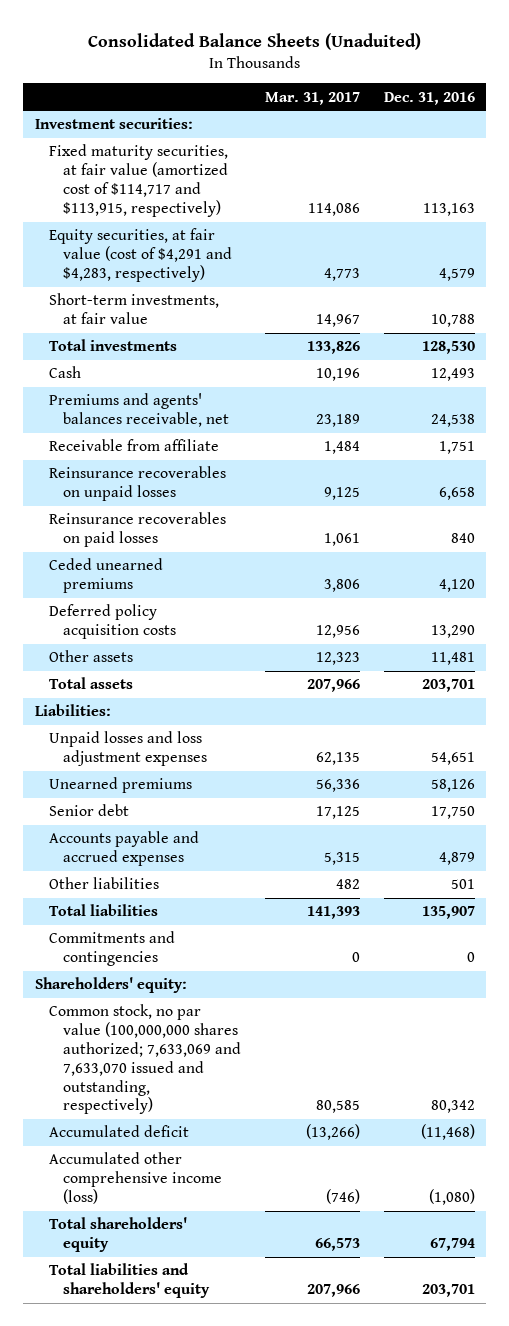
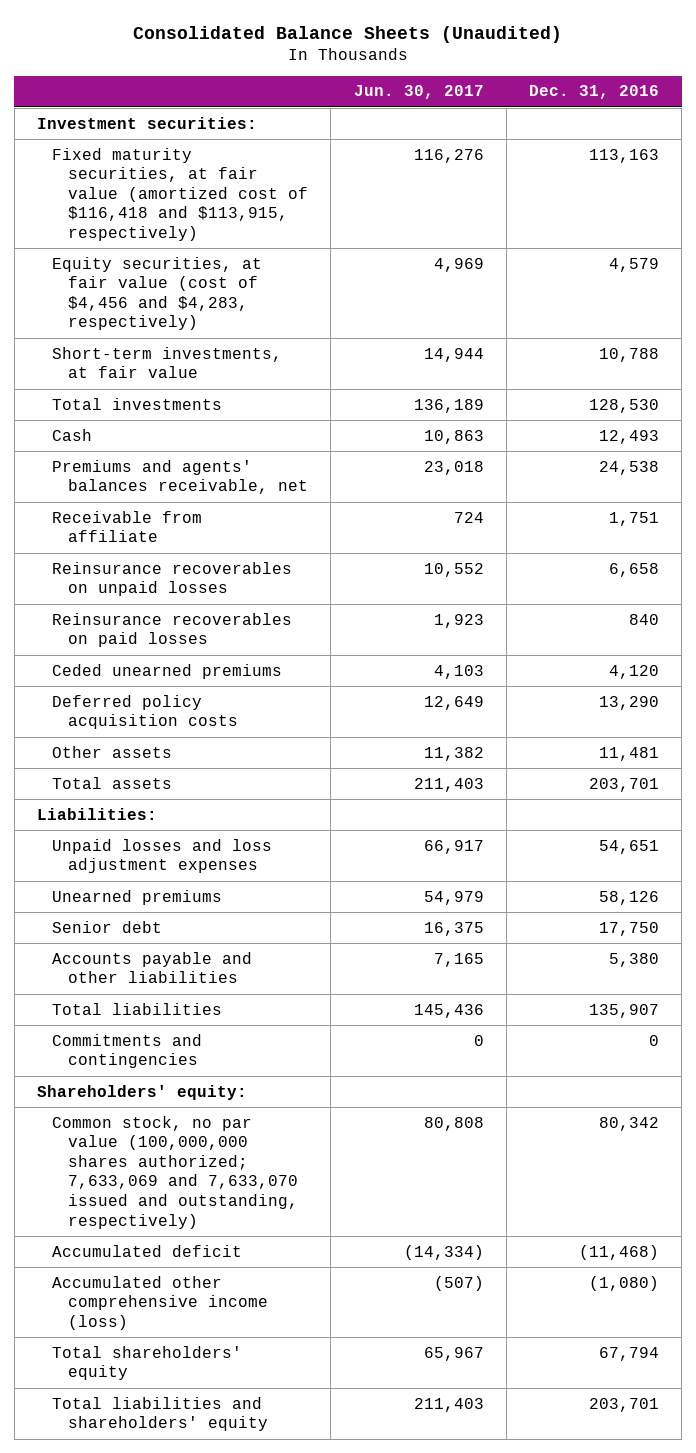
[87,32,421,50] Consolidated Balance Sheets (Unaduited) -> [132,25,562,43] Consolidated Balance Sheets (Unaudited)
[264,91,360,105] Mar. 31, 2017 -> none
none -> [353,85,484,100] Jun. 30, 2017
[48,144,229,217] Fixed maturity securities, at fair value (amortized cost of $114,717 and $113,915, respectively) -> [52,147,309,241] Fixed maturity securities, at fair value (amortized cost of $116,418 and $113,915, respectively)
[48,228,233,282] Equity securities, at fair value (cost of $4,291 and $4,283, respectively) -> [52,256,263,331] Equity securities, at fair value (cost of $4,456 and $4,283, respectively)
[48,877,159,890] Other liabilities -> none
[48,831,199,867] Accounts payable and accrued expenses -> [52,951,253,984] Accounts payable and other liabilities
[438,852,475,866] 4,879 -> [608,952,659,967] 5,380

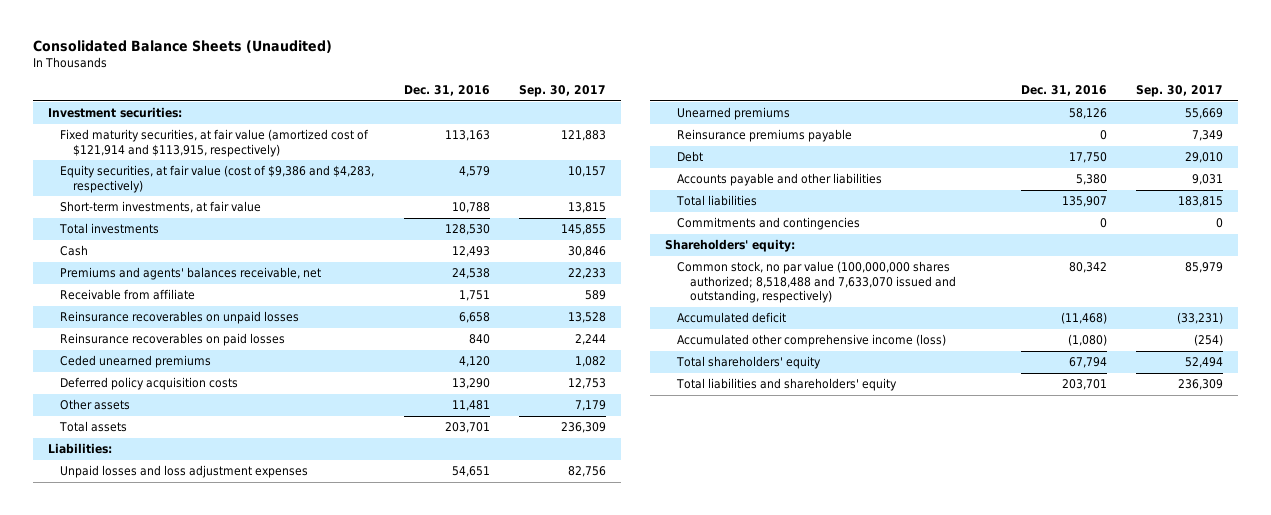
[353,85,484,100] Jun. 30, 2017 -> none
none -> [519,84,607,97] Sep. 30, 2017
[52,147,309,241] Fixed maturity securities, at fair value (amortized cost of $116,418 and $113,915, respectively) -> [60,129,370,157] Fixed maturity securities, at fair value (amortized cost of $121,914 and $113,915, respectively)
[52,256,263,331] Equity securities, at fair value (cost of $4,456 and $4,283, respectively) -> [60,165,375,193] Equity securities, at fair value (cost of $9,386 and $4,283, respectively)
none -> [677,129,853,143] Reinsurance premiums payable
[52,920,163,933] Senior debt -> [677,151,704,163] Debt
[52,1115,299,1229] Common stock, no par value (100,000,000 shares authorized; 7,633,069 and 7,633,070 issued and outstanding, respectively) -> [677,261,956,303] Common stock, no par value (100,000,000 shares authorized; 8,518,488 and 7,633,070 issued and outstanding, respectively)

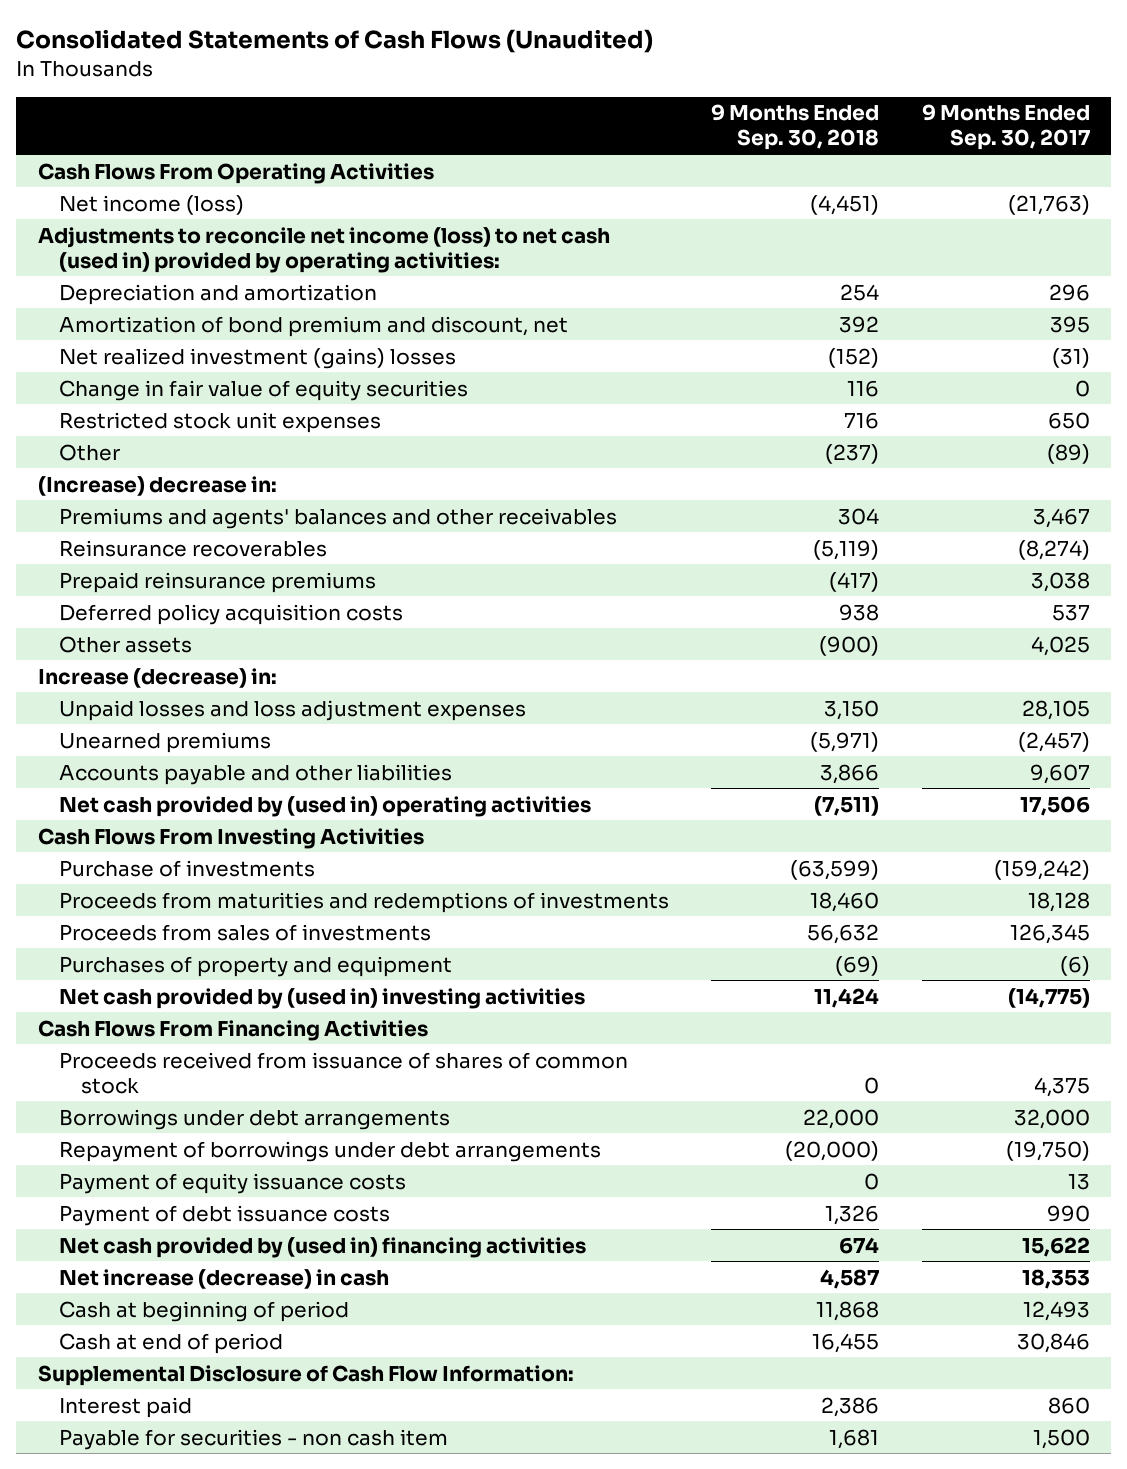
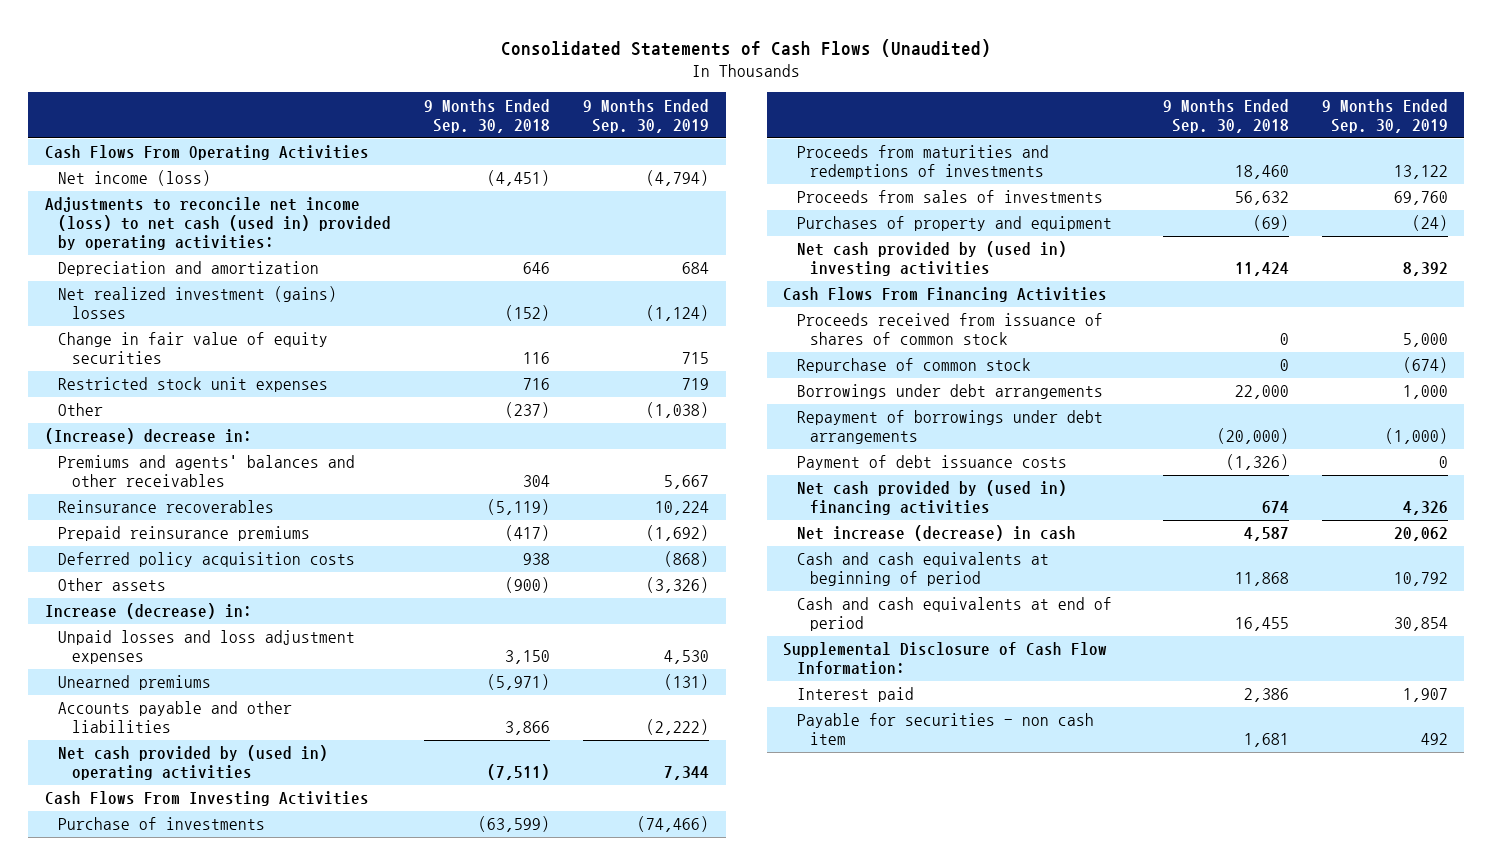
[921,104,1090,151] 9 Months Ended Sep. 30, 2017 -> none
none -> [583,98,710,133] 9 Months Ended Sep. 30, 2019
[59,315,569,337] Amortization of bond premium and discount, net -> none
[840,283,880,301] 254 -> [523,262,551,275] 646
none -> [796,358,1031,374] Repurchase of common stock
[59,1172,407,1194] Payment of equity issuance costs -> none
[825,1204,880,1225] 1,326 -> [1225,454,1289,471] (1,326)
[59,1300,350,1322] Cash at beginning of period -> [796,552,1049,587] Cash and cash equivalents at beginning of period
[59,1332,284,1354] Cash at end of period -> [796,597,1112,632] Cash and cash equivalents at end of period

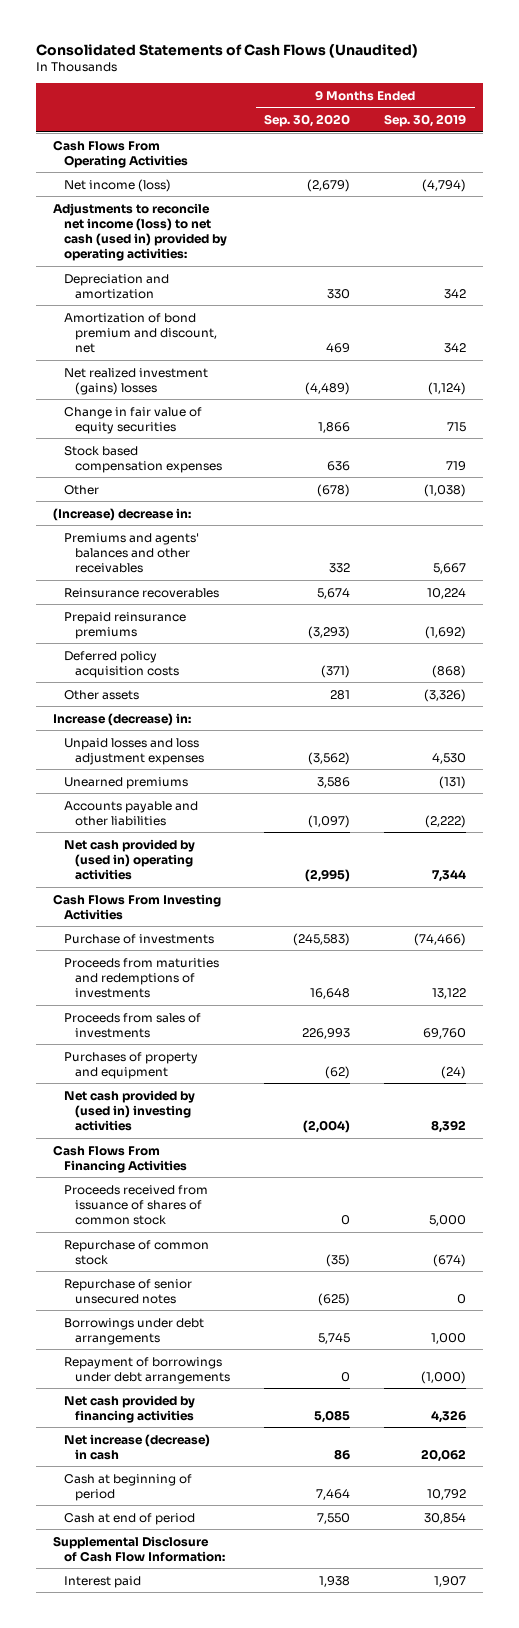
[424,98,551,133] 9 Months Ended Sep. 30, 2018 -> none
none -> [264,114,351,128] Sep. 30, 2020
[682,262,710,275] 684 -> [444,288,467,299] 342
none -> [63,312,217,353] Amortization of bond premium and discount, net
[58,377,329,393] Restricted stock unit expenses -> [63,445,222,473] Stock based compensation expenses
none -> [63,1278,192,1304] Repurchase of senior unsecured notes
[796,455,1067,471] Payment of debt issuance costs -> none
[796,480,1067,516] Net cash provided by (used in) financing activities -> [63,1394,195,1423] Net cash provided by financing activities
[796,552,1049,587] Cash and cash equivalents at beginning of period -> [63,1473,192,1501] Cash at beginning of period
[796,597,1112,632] Cash and cash equivalents at end of period -> [63,1512,195,1525] Cash at end of period
[796,713,1094,746] Payable for securities - non cash item -> none

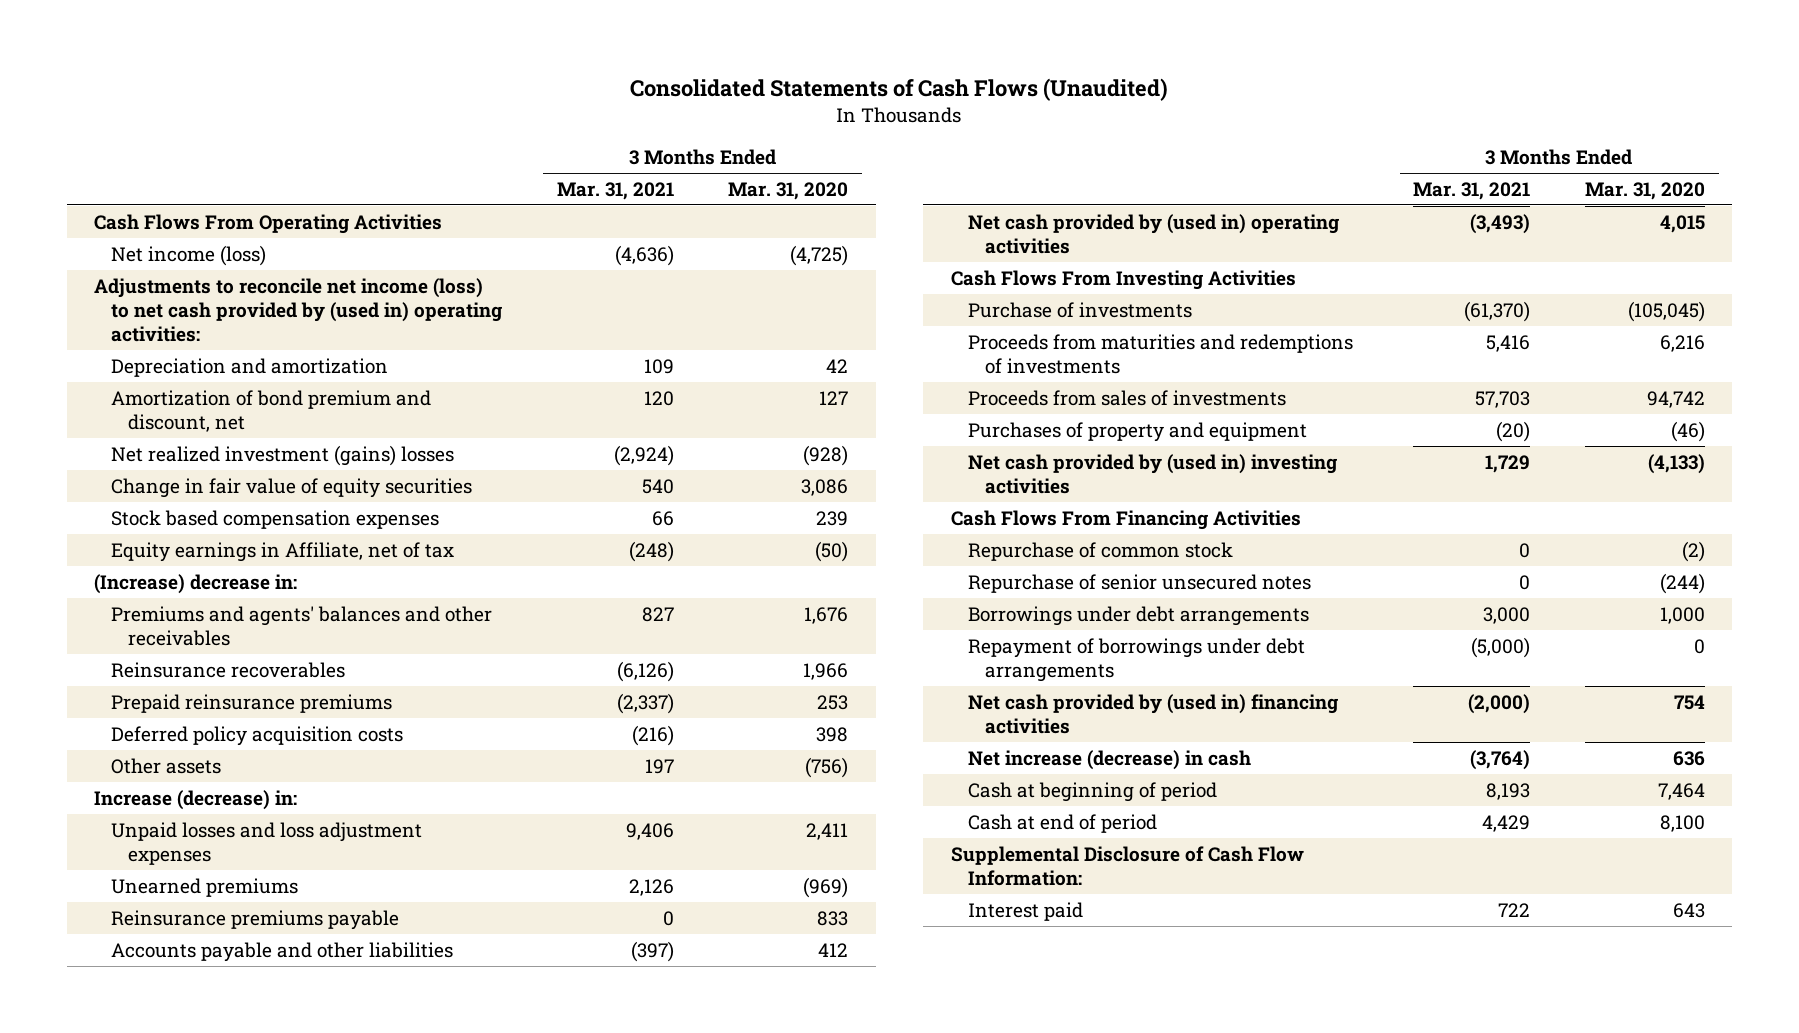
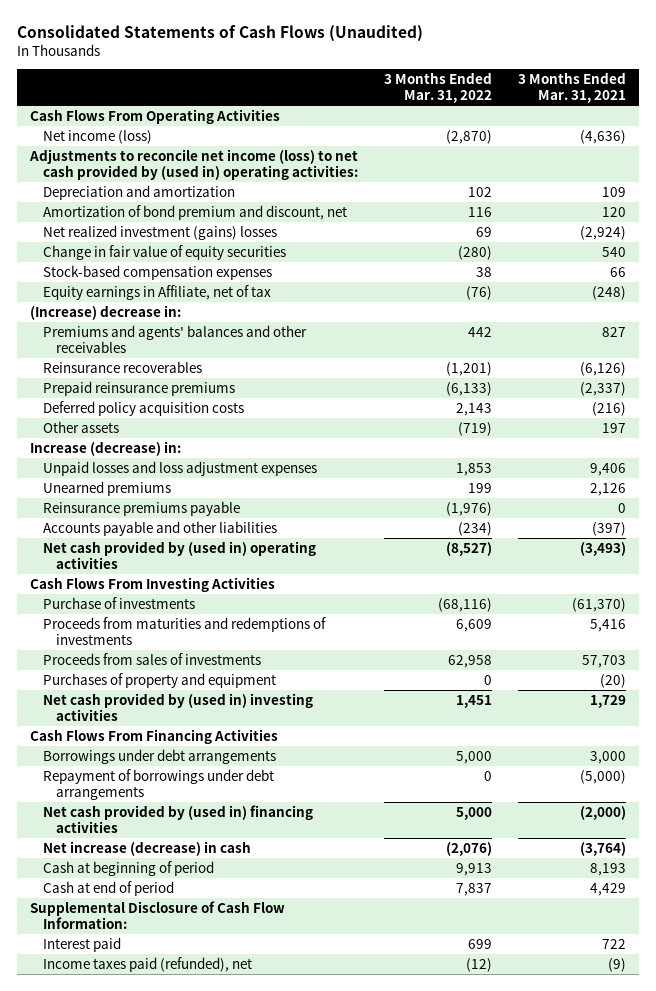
[728,181,849,200] Mar. 31, 2020 -> none
none -> [383,72,492,103] 3 Months Ended Mar. 31, 2022
[111,509,440,529] Stock based compensation expenses -> [42,265,272,281] Stock-based compensation expenses
[967,541,1233,561] Repurchase of common stock -> none
[967,573,1311,593] Repurchase of senior unsecured notes -> none
none -> [42,957,252,973] Income taxes paid (refunded), net

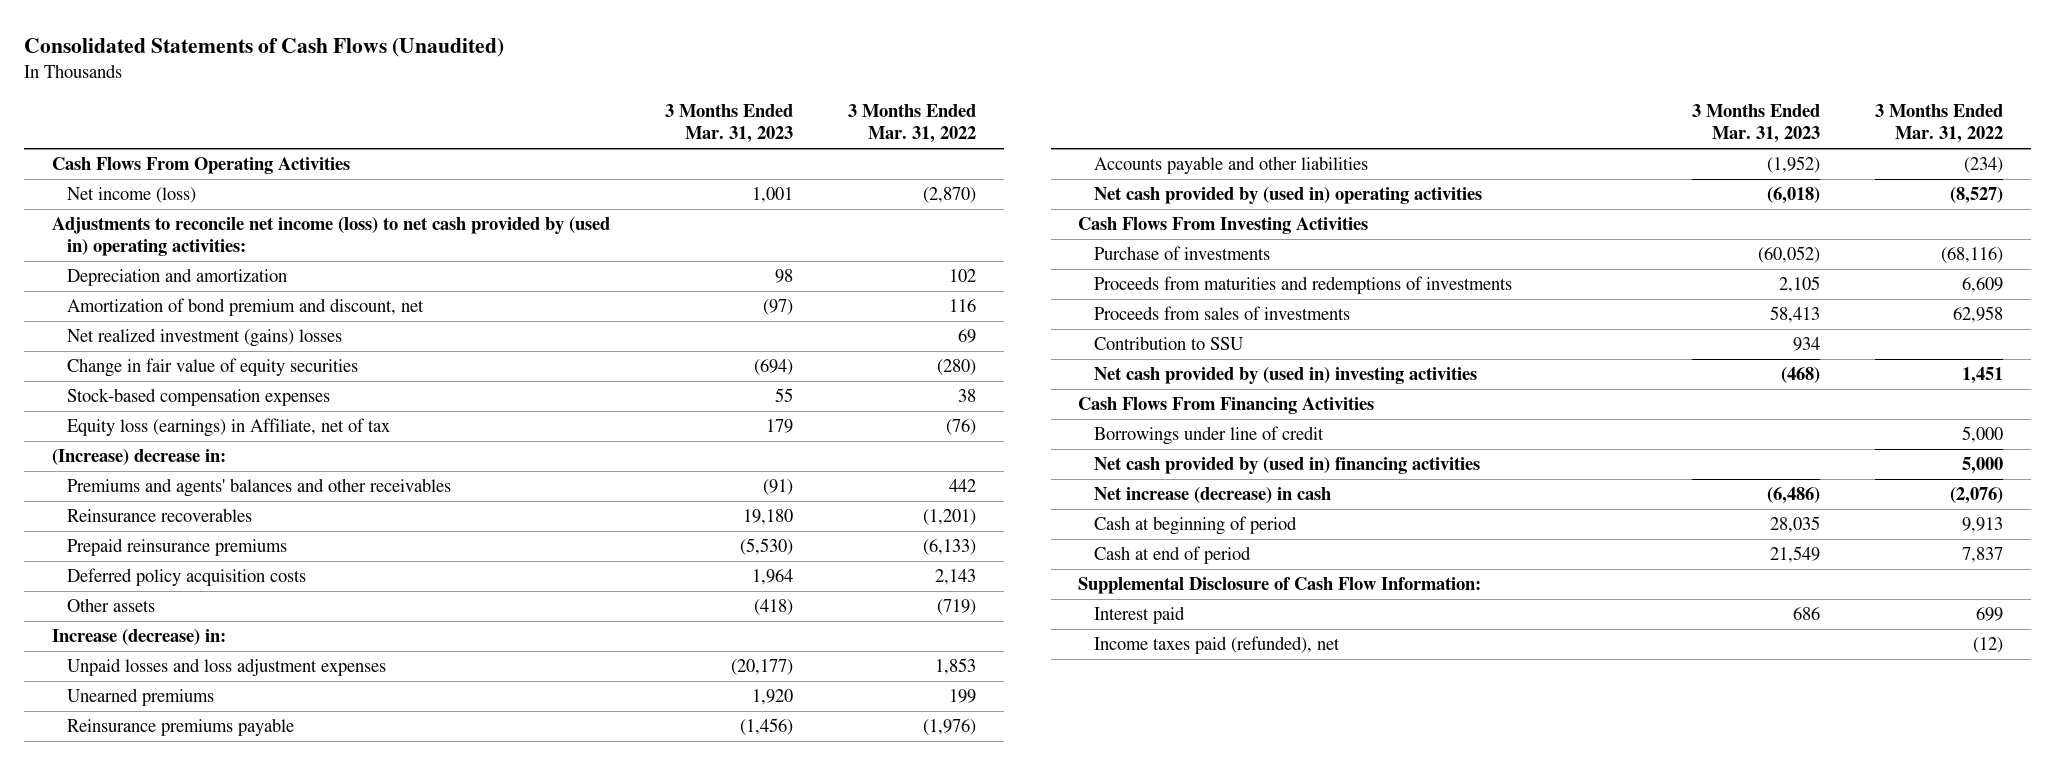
[518,72,627,103] 3 Months Ended Mar. 31, 2021 -> none
none -> [665,104,794,144] 3 Months Ended Mar. 31, 2023
[42,285,271,301] Equity earnings in Affiliate, net of tax -> [67,417,391,437] Equity loss (earnings) in Affiliate, net of tax
[42,673,276,689] Purchases of property and equipment -> none
none -> [1093,335,1244,350] Contribution to SSU
[42,749,276,765] Borrowings under debt arrangements -> none
[42,769,274,800] Repayment of borrowings under debt arrangements -> none
none -> [1093,425,1324,445] Borrowings under line of credit

